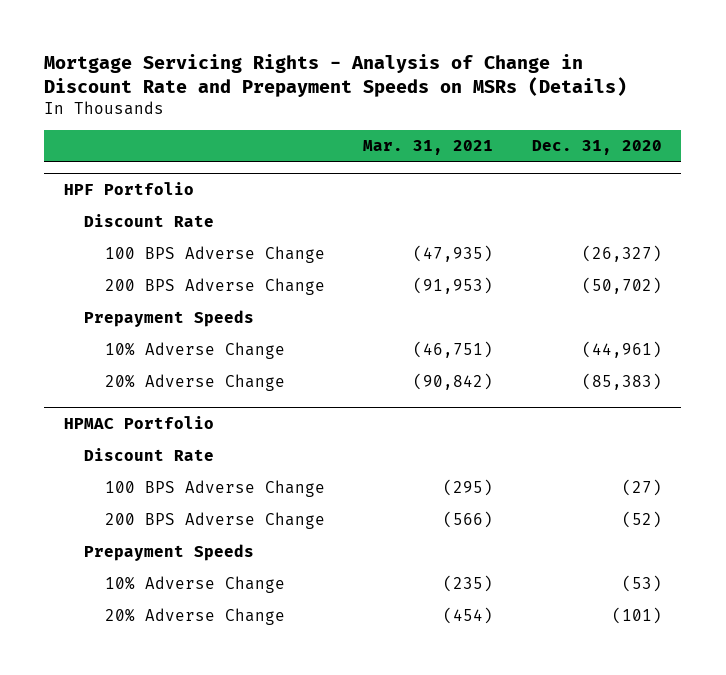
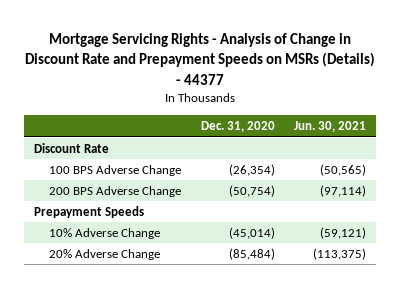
[44,53,628,97] Mortgage Servicing Rights - Analysis of Change in Discount Rate and Prepayment Speeds on MSRs (Details) -> [25,33,376,85] Mortgage Servicing Rights - Analysis of Change in Discount Rate and Prepayment Speeds on MSRs (Details) - 44377
[363,140,494,156] Mar. 31, 2021 -> none
none -> [294,121,367,133] Jun. 30, 2021
[63,181,194,195] HPF Portfolio -> none
[84,309,255,327] Prepayment Speeds -> none
[104,341,285,359] 10% Adverse Change -> none
[104,373,285,391] 20% Adverse Change -> none
[63,415,214,429] HPMAC Portfolio -> none
[84,447,215,461] Discount Rate -> none
[104,479,325,497] 100 BPS Adverse Change -> none
[104,511,325,529] 200 BPS Adverse Change -> none
[581,244,662,262] (26,327) -> [228,163,275,176] (26,354)
[581,276,662,294] (50,702) -> [228,184,275,197] (50,754)
[621,574,662,592] (53) -> [228,226,275,239] (45,014)
[611,606,662,624] (101) -> [228,247,275,260] (85,484)

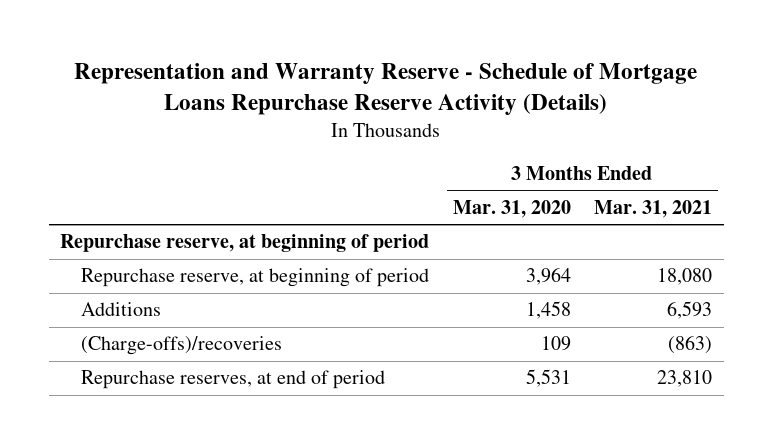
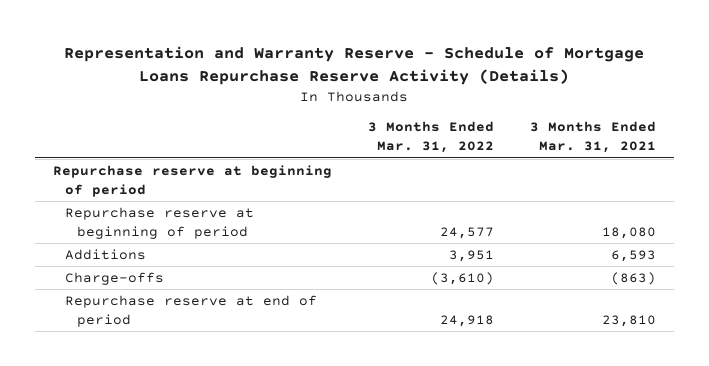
[452,199,571,218] Mar. 31, 2020 -> none
none -> [367,121,494,154] 3 Months Ended Mar. 31, 2022
[60,234,430,253] Repurchase reserve, at beginning of period -> [53,165,333,197] Repurchase reserve at beginning of period
[81,268,430,288] Repurchase reserve, at beginning of period -> [65,207,255,239] Repurchase reserve at beginning of period
[81,336,283,356] (Charge-offs)/recoveries -> [65,272,165,286] Charge-offs
[81,370,386,390] Repurchase reserves, at end of period -> [65,295,318,327] Repurchase reserve at end of period

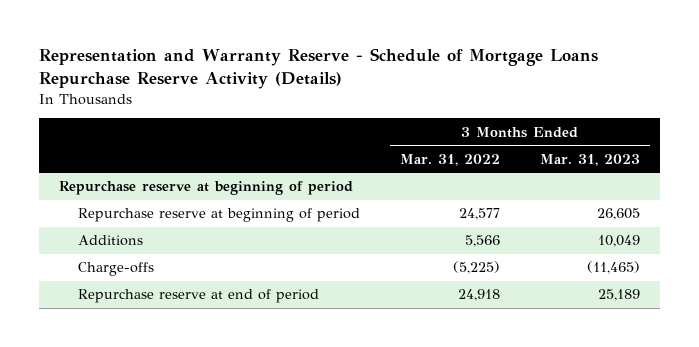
[529,121,656,154] 3 Months Ended Mar. 31, 2021 -> none
none -> [539,153,640,166] Mar. 31, 2023
[448,250,494,263] 3,951 -> [464,235,500,248] 5,566
[430,272,494,286] (3,610) -> [452,261,500,275] (5,225)

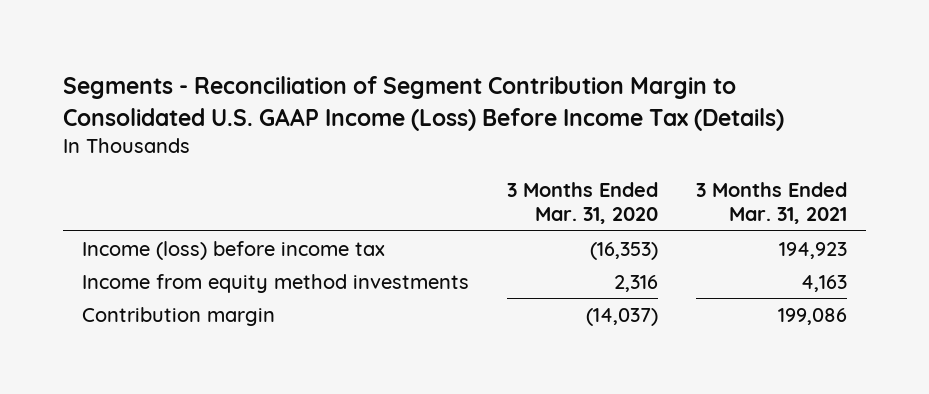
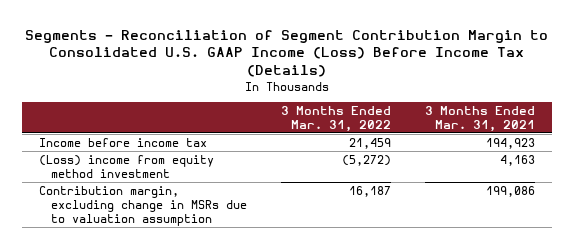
[507,181,659,225] 3 Months Ended Mar. 31, 2020 -> none
none -> [281,105,392,132] 3 Months Ended Mar. 31, 2022
[82,240,386,260] Income (loss) before income tax -> [38,137,207,147] Income before income tax
[82,273,470,293] Income from equity method investments -> [38,154,214,178] (Loss) income from equity method investment
[82,306,276,326] Contribution margin -> [38,185,248,226] Contribution margin, excluding change in MSRs due to valuation assumption

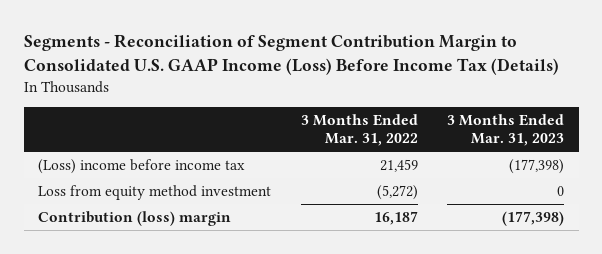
[425,105,536,132] 3 Months Ended Mar. 31, 2021 -> none
none -> [447,114,565,146] 3 Months Ended Mar. 31, 2023
[38,137,207,147] Income before income tax -> [38,159,246,175] (Loss) income before income tax
[38,154,214,178] (Loss) income from equity method investment -> [38,185,272,201] Loss from equity method investment
[38,185,248,226] Contribution margin, excluding change in MSRs due to valuation assumption -> [38,211,232,227] Contribution (loss) margin

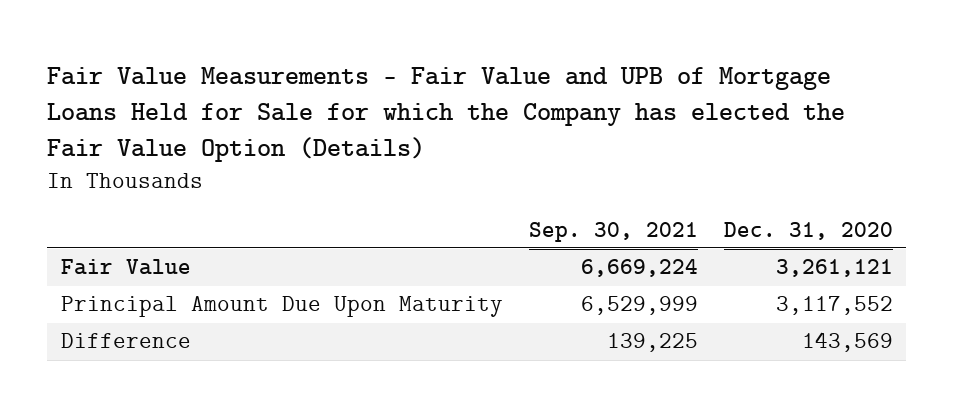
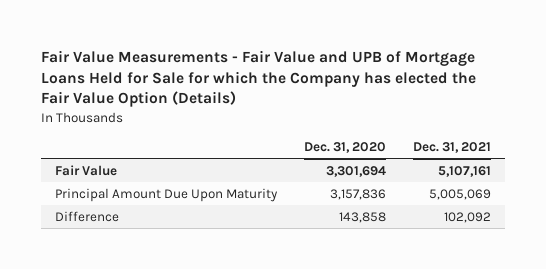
[528,221,698,242] Sep. 30, 2021 -> none
none -> [413,141,492,153] Dec. 31, 2021
[775,259,893,278] 3,261,121 -> [326,165,387,177] 3,301,694
[775,296,893,316] 3,117,552 -> [330,188,387,200] 3,157,836
[801,332,893,353] 143,569 -> [339,211,387,223] 143,858

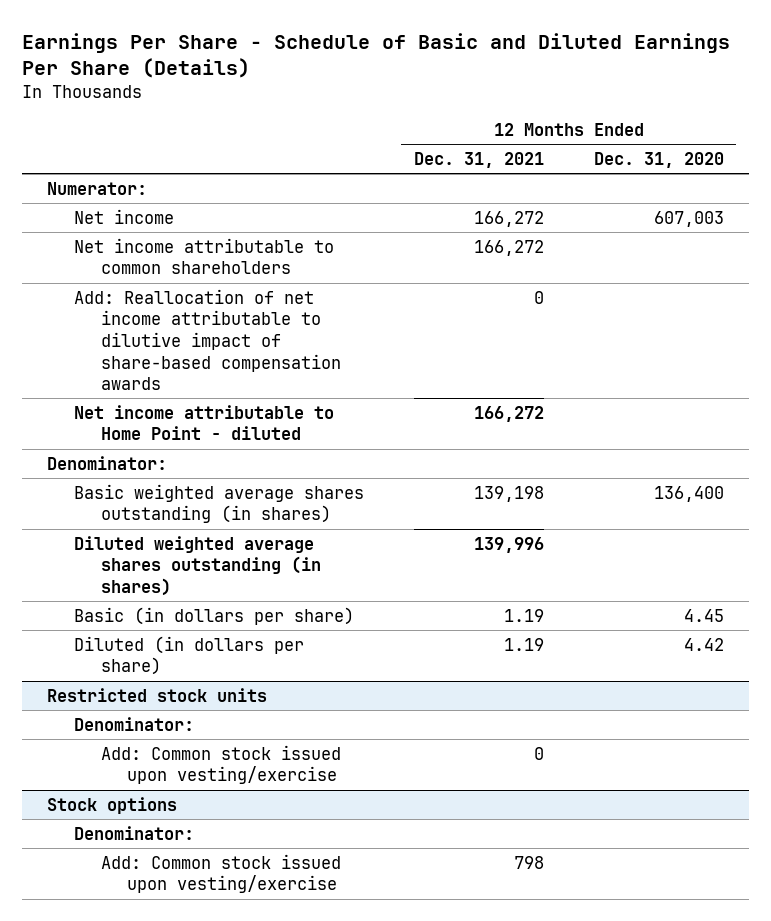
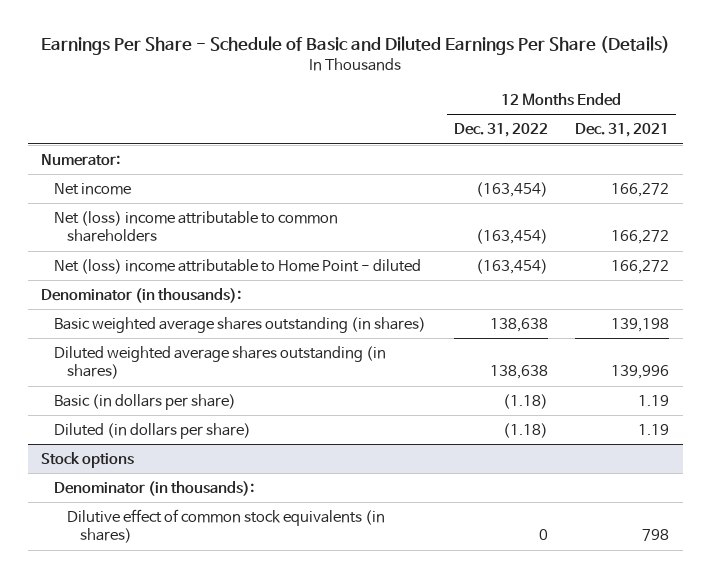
[593,152,724,169] Dec. 31, 2020 -> none
none -> [453,123,548,138] Dec. 31, 2022
[73,288,341,391] Add: Reallocation of net income attributable to dilutive impact of share-based compensation awards -> none
[73,237,334,275] Net income attributable to common shareholders -> [54,210,339,243] Net (loss) income attributable to common shareholders
[73,404,334,441] Net income attributable to Home Point - diluted -> [54,258,422,274] Net (loss) income attributable to Home Point - diluted
[46,455,167,470] Denominator: -> [41,287,242,303] Denominator (in thousands):
[46,687,267,702] Restricted stock units -> none
[73,716,194,731] Denominator: -> none
[100,744,341,785] Add: Common stock issued upon vesting/exercise -> none
[73,825,194,840] Denominator: -> [54,480,255,496] Denominator (in thousands):
[100,853,341,894] Add: Common stock issued upon vesting/exercise -> [67,508,386,544] Dilutive effect of common stock equivalents (in shares)

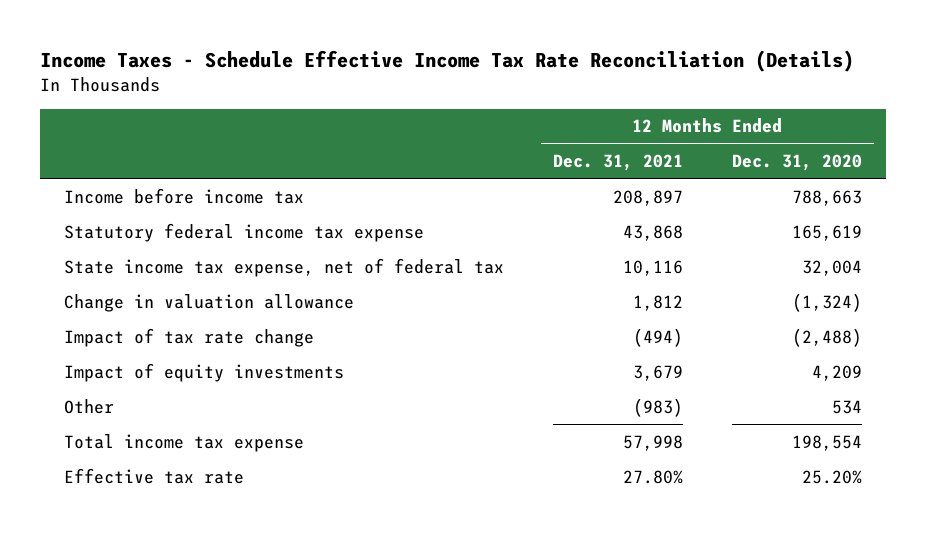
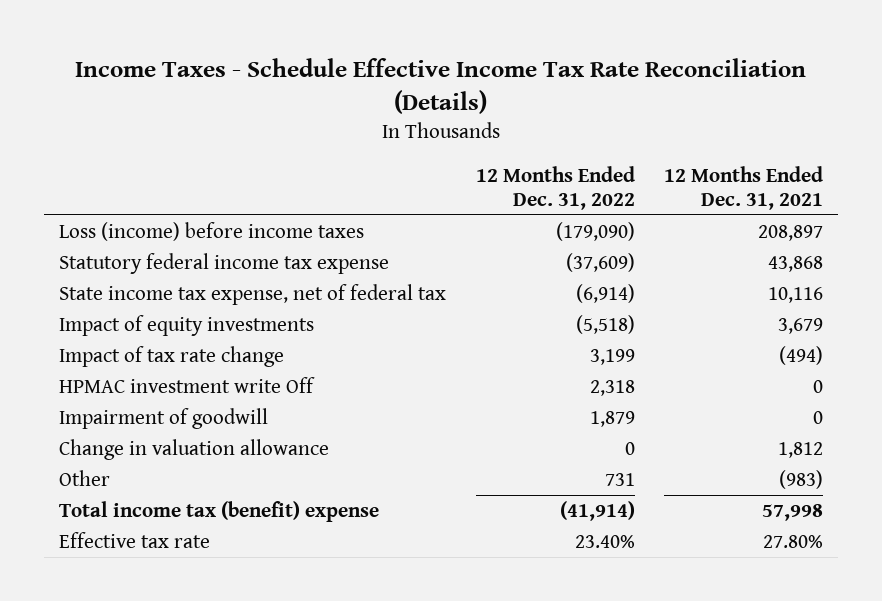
[731,153,862,171] Dec. 31, 2020 -> none
none -> [475,165,635,211] 12 Months Ended Dec. 31, 2022
[64,187,305,204] Income before income tax -> [58,222,364,242] Loss (income) before income taxes
[64,327,315,347] Impact of tax rate change -> [58,346,284,368] Impact of tax rate change
none -> [58,377,315,394] HPMAC investment write Off
none -> [58,408,268,430] Impairment of goodwill
[64,293,355,312] Change in valuation allowance -> [58,439,329,461] Change in valuation allowance
[64,433,305,452] Total income tax expense -> [58,501,379,523] Total income tax (benefit) expense

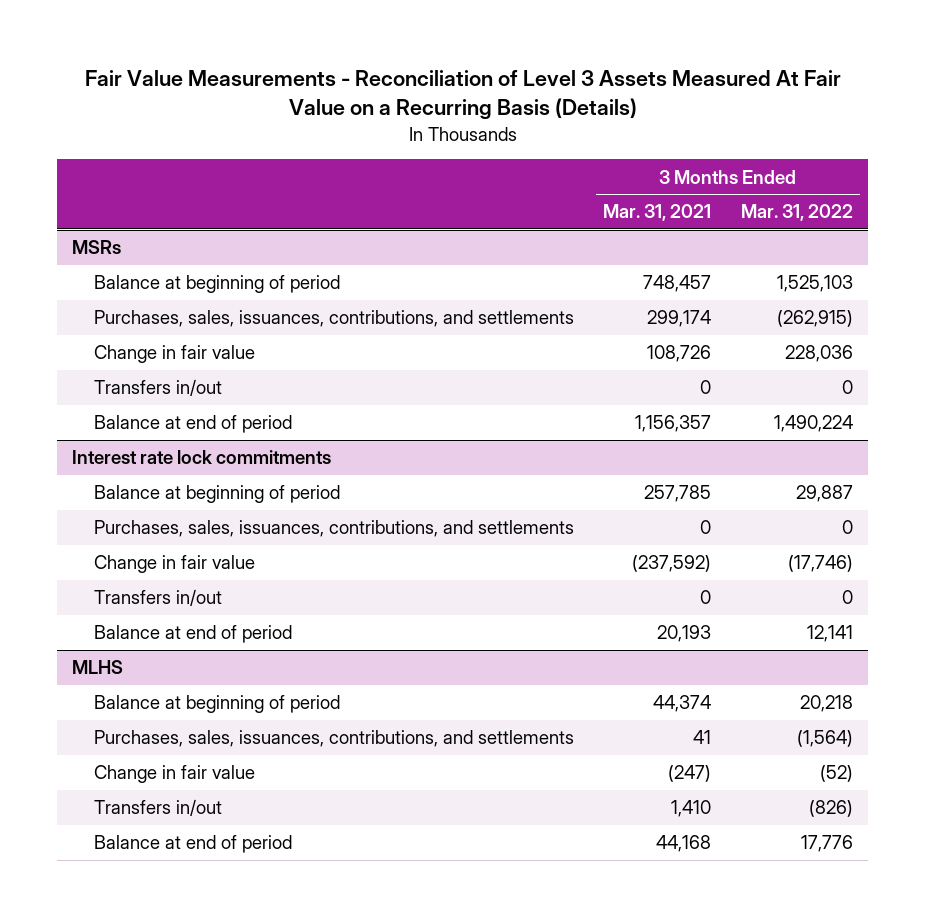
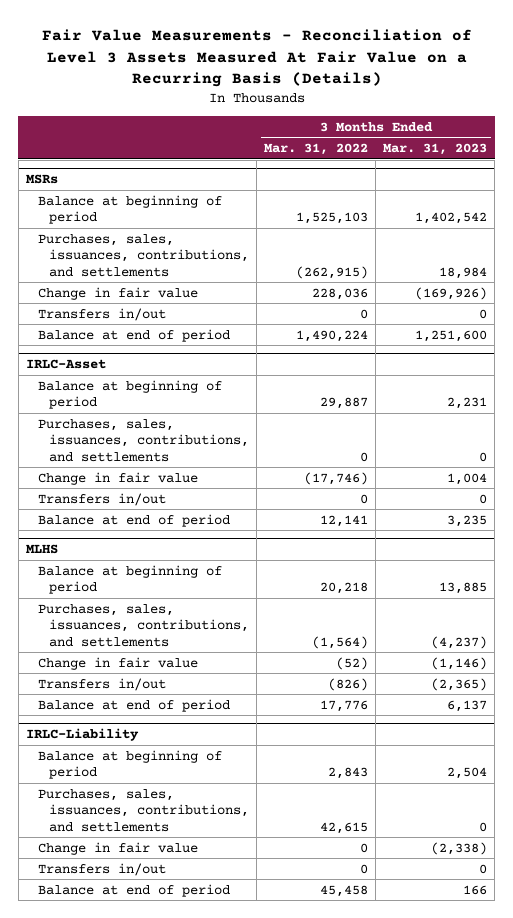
[603,204,712,222] Mar. 31, 2021 -> none
none -> [383,143,488,156] Mar. 31, 2023
[72,450,332,465] Interest rate lock commitments -> none
none -> [25,358,106,369] IRLC-Asset
none -> [25,727,139,741] IRLC-Liability
none -> [37,749,222,780] Balance at beginning of period
none -> [37,788,250,832] Purchases, sales, issuances, contributions, and settlements
none -> [37,841,198,855] Change in fair value
none -> [37,862,166,876] Transfers in/out
none -> [37,883,230,897] Balance at end of period

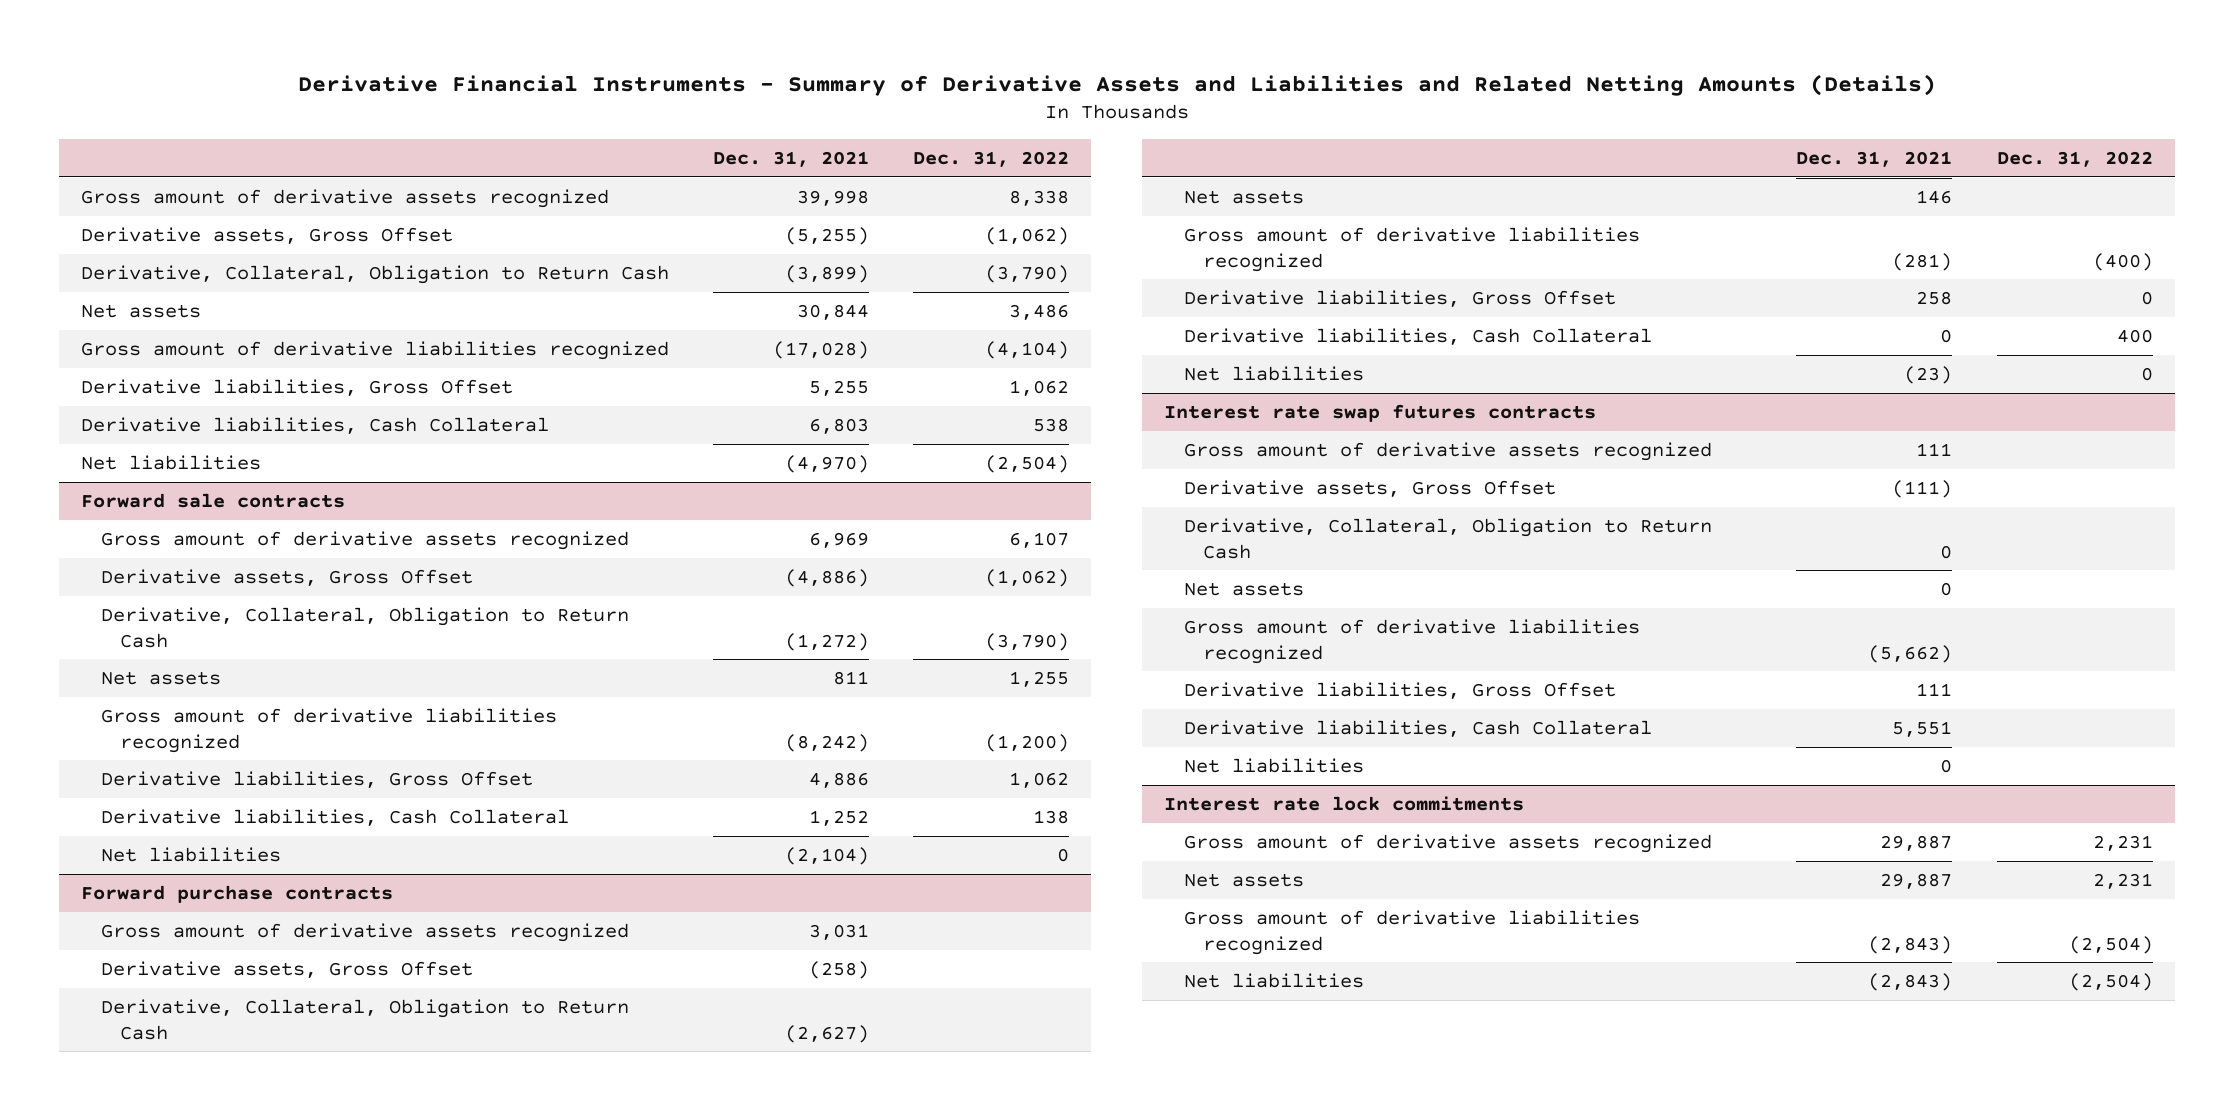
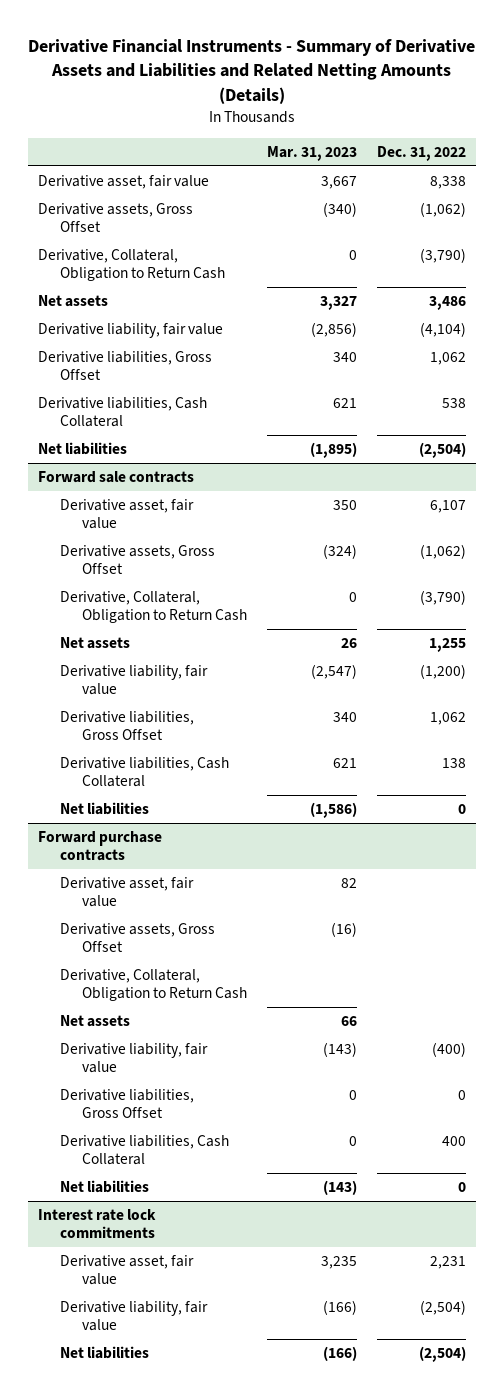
[713,150,870,167] Dec. 31, 2021 -> none
none -> [266,145,357,161] Mar. 31, 2023
[81,188,610,208] Gross amount of derivative assets recognized -> [37,175,209,190] Derivative asset, fair value
[81,340,670,360] Gross amount of derivative liabilities recognized -> [37,323,223,339] Derivative liability, fair value
[100,530,629,550] Gross amount of derivative assets recognized -> [59,499,194,530] Derivative asset, fair value
[100,707,557,753] Gross amount of derivative liabilities recognized -> [59,665,208,696] Derivative liability, fair value
[100,922,629,942] Gross amount of derivative assets recognized -> [59,877,194,908] Derivative asset, fair value
[1183,226,1640,272] Gross amount of derivative liabilities recognized -> [59,1043,208,1074] Derivative liability, fair value
[1164,403,1597,422] Interest rate swap futures contracts -> none
[1183,441,1712,461] Gross amount of derivative assets recognized -> none
[1183,479,1556,497] Derivative assets, Gross Offset -> none
[1183,517,1712,559] Derivative, Collateral, Obligation to Return Cash -> none
[1183,581,1304,596] Net assets -> none
[1183,618,1640,664] Gross amount of derivative liabilities recognized -> none
[1183,681,1616,699] Derivative liabilities, Gross Offset -> none
[1183,719,1652,737] Derivative liabilities, Cash Collateral -> none
[1183,757,1364,773] Net liabilities -> none
[1183,872,1304,887] Net assets -> none
[1183,833,1712,853] Gross amount of derivative assets recognized -> [59,1255,194,1286] Derivative asset, fair value
[1183,909,1640,955] Gross amount of derivative liabilities recognized -> [59,1301,208,1332] Derivative liability, fair value

